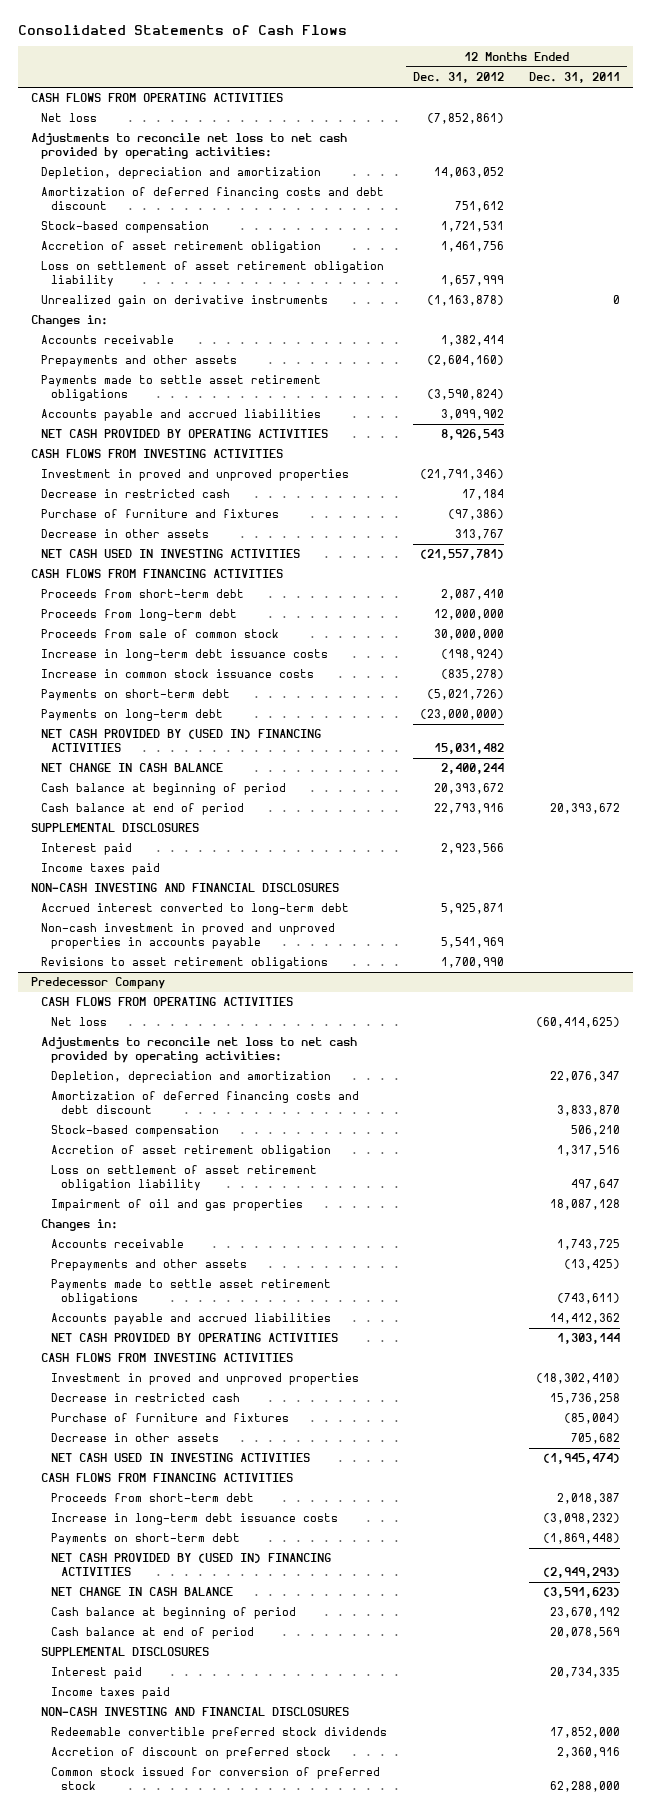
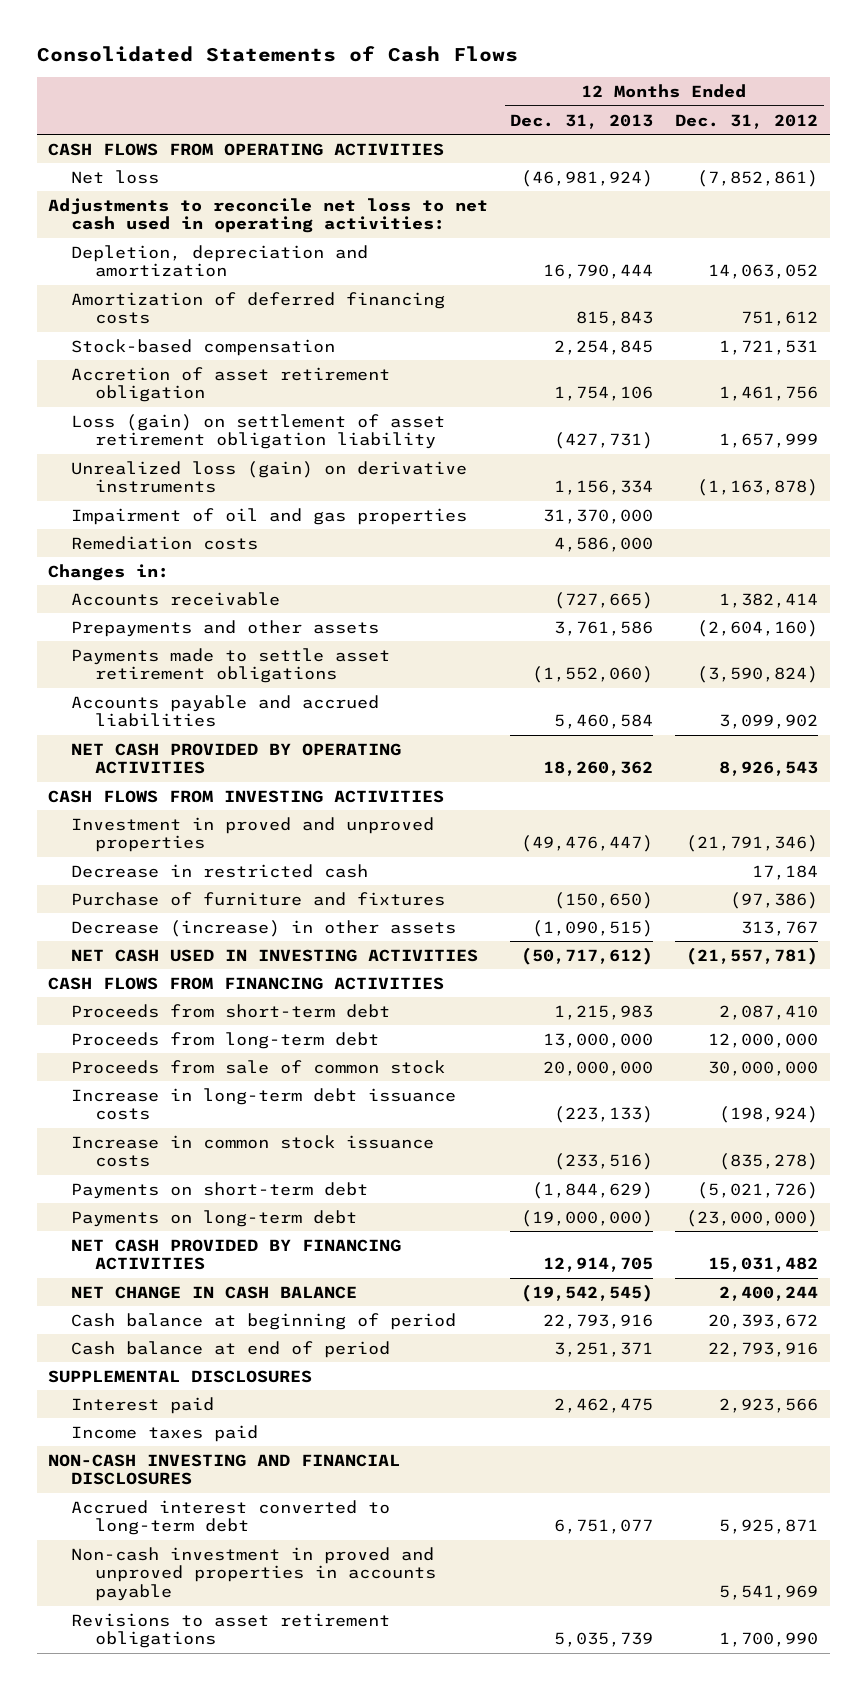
[529,72,621,84] Dec. 31, 2011 -> none
none -> [510,113,654,129] Dec. 31, 2013
[30,133,347,160] Adjustments to reconcile net loss to net cash provided by operating activities: -> [47,197,488,234] Adjustments to reconcile net loss to net cash used in operating activities:
[40,187,384,211] Amortization of deferred financing costs and debt discount -> [71,291,446,325] Amortization of deferred financing costs
[40,261,384,288] Loss on settlement of asset retirement obligation liability -> [71,413,446,450] Loss (gain) on settlement of asset retirement obligation liability
[40,295,328,308] Unrealized gain on derivative instruments -> [71,460,468,494] Unrealized loss (gain) on derivative instruments
none -> [71,507,468,525] Impairment of oil and gas properties
none -> [71,535,259,550] Remediation costs
[40,529,209,539] Decrease in other assets -> [71,919,457,937] Decrease (increase) in other assets
[40,729,321,753] NET CASH PROVIDED BY (USED IN) FINANCING ACTIVITIES -> [71,1238,402,1271] NET CASH PROVIDED BY FINANCING ACTIVITIES
[30,977,165,990] Predecessor Company -> none
[40,997,293,1007] CASH FLOWS FROM OPERATING ACTIVITIES -> none
[50,1017,107,1027] Net loss -> none
[40,1037,357,1064] Adjustments to reconcile net loss to net cash provided by operating activities: -> none
[50,1071,331,1084] Depletion, depreciation and amortization -> none
[50,1091,359,1115] Amortization of deferred financing costs and debt discount -> none
[50,1125,219,1138] Stock-based compensation -> none
[50,1145,331,1158] Accretion of asset retirement obligation -> none
[50,1165,317,1192] Loss on settlement of asset retirement obligation liability -> none
[50,1199,303,1212] Impairment of oil and gas properties -> none
[40,1219,118,1232] Changes in: -> none
[50,1239,184,1249] Accounts receivable -> none
[50,1259,247,1272] Prepayments and other assets -> none
[50,1279,331,1306] Payments made to settle asset retirement obligations -> none
[50,1313,331,1326] Accounts payable and accrued liabilities -> none
[50,1333,338,1343] NET CASH PROVIDED BY OPERATING ACTIVITIES -> none
[40,1353,293,1363] CASH FLOWS FROM INVESTING ACTIVITIES -> none
[50,1373,359,1386] Investment in proved and unproved properties -> none
[50,1393,240,1403] Decrease in restricted cash -> none
[50,1413,289,1423] Purchase of furniture and fixtures -> none
[50,1433,219,1443] Decrease in other assets -> none
[50,1453,310,1463] NET CASH USED IN INVESTING ACTIVITIES -> none
[40,1473,293,1483] CASH FLOWS FROM FINANCING ACTIVITIES -> none
[50,1493,254,1503] Proceeds from short-term debt -> none
[50,1513,338,1526] Increase in long-term debt issuance costs -> none
[50,1533,240,1546] Payments on short-term debt -> none
[50,1553,331,1577] NET CASH PROVIDED BY (USED IN) FINANCING ACTIVITIES -> none
[50,1587,233,1597] NET CHANGE IN CASH BALANCE -> none
[50,1607,296,1620] Cash balance at beginning of period -> none
[50,1627,254,1640] Cash balance at end of period -> none
[40,1647,209,1657] SUPPLEMENTAL DISCLOSURES -> none
[50,1667,142,1680] Interest paid -> none
[50,1687,170,1700] Income taxes paid -> none
[40,1707,349,1717] NON-CASH INVESTING AND FINANCIAL DISCLOSURES -> none
[50,1727,387,1740] Redeemable convertible preferred stock dividends -> none
[50,1747,331,1760] Accretion of discount on preferred stock -> none
[50,1767,380,1791] Common stock issued for conversion of preferred stock -> none

